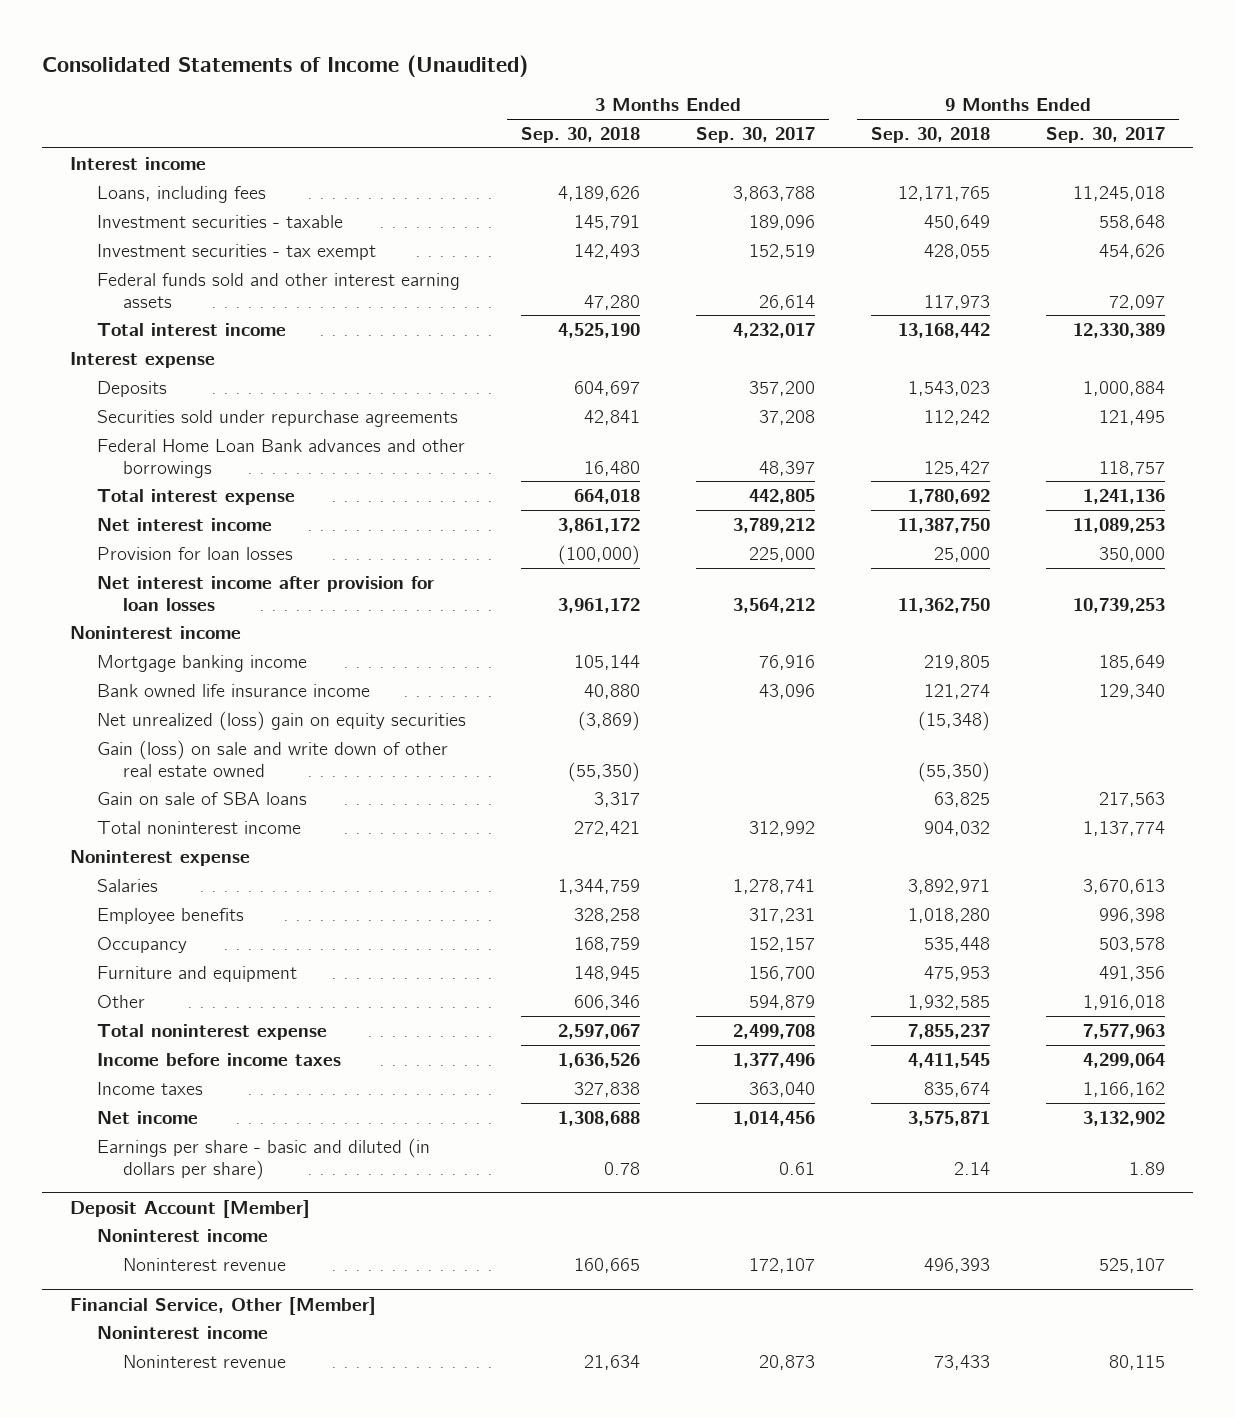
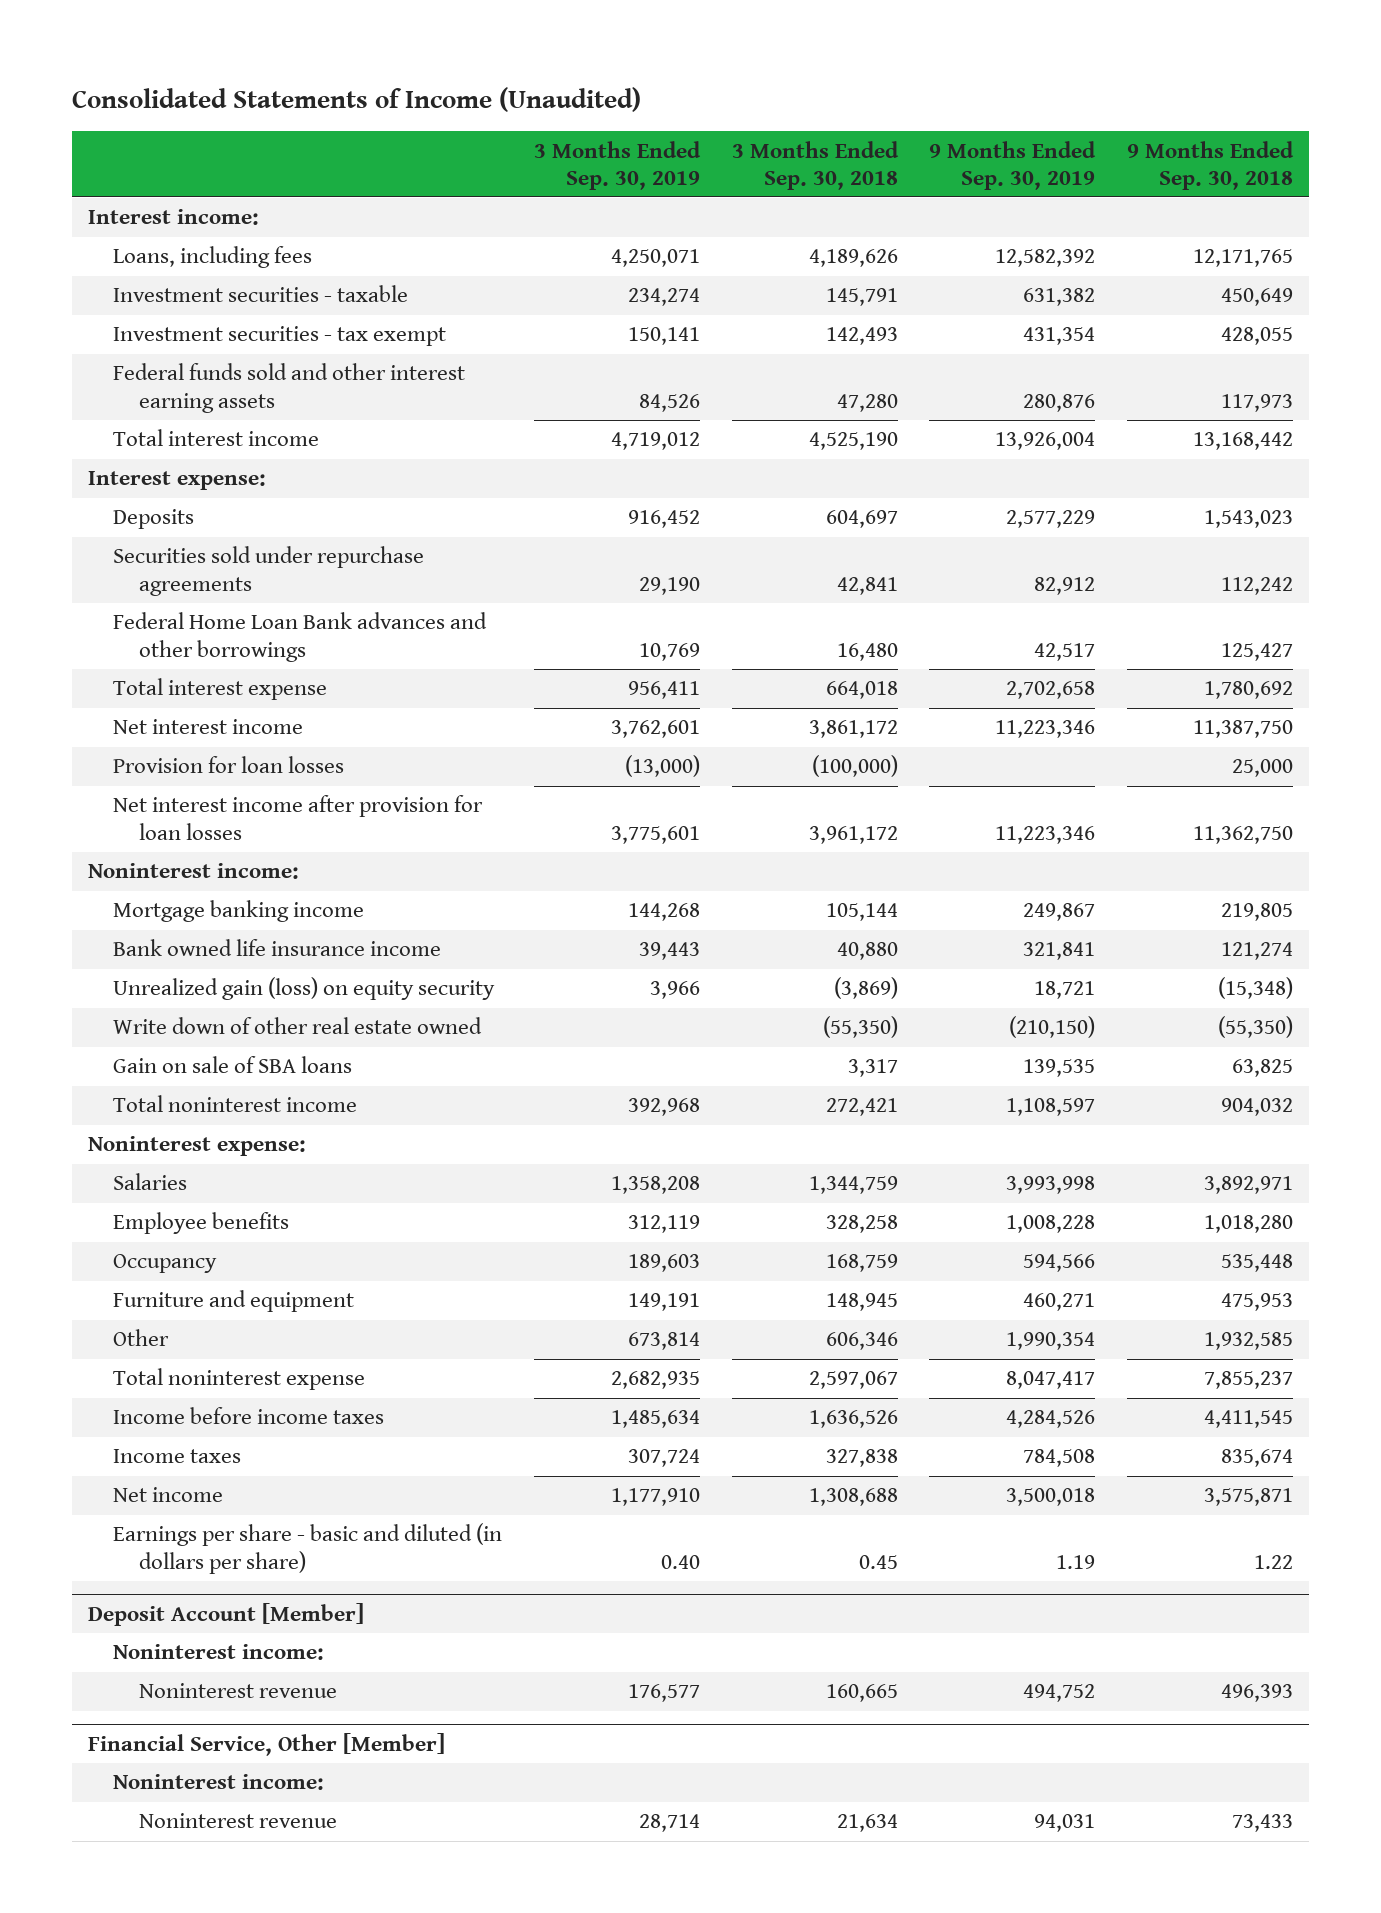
[696,127,816,144] Sep. 30, 2017 -> none
[1045,127,1165,144] Sep. 30, 2017 -> none
none -> [534,140,702,190] 3 Months Ended Sep. 30, 2019
none -> [929,140,1097,190] 9 Months Ended Sep. 30, 2019
[70,156,207,170] Interest income -> [87,209,259,226] Interest income:
[70,351,216,368] Interest expense -> [87,471,266,491] Interest expense:
[70,625,242,639] Noninterest income -> [87,863,299,880] Noninterest income:
[96,710,466,731] Net unrealized (loss) gain on equity securities -> [113,977,496,1001] Unrealized gain (loss) on equity security
[96,739,448,777] Gain (loss) on sale and write down of other real estate owned -> [113,1017,483,1035] Write down of other real estate owned
[70,849,251,866] Noninterest expense -> [87,1136,306,1157] Noninterest expense:
[604,1161,641,1175] 0.78 -> [858,1554,898,1569] 0.45
[953,1161,990,1175] 2.14 -> [1254,1554,1294,1569] 1.22
[96,1228,268,1242] Noninterest income -> [113,1644,325,1661] Noninterest income:
[96,1325,268,1339] Noninterest income -> [113,1774,325,1791] Noninterest income:

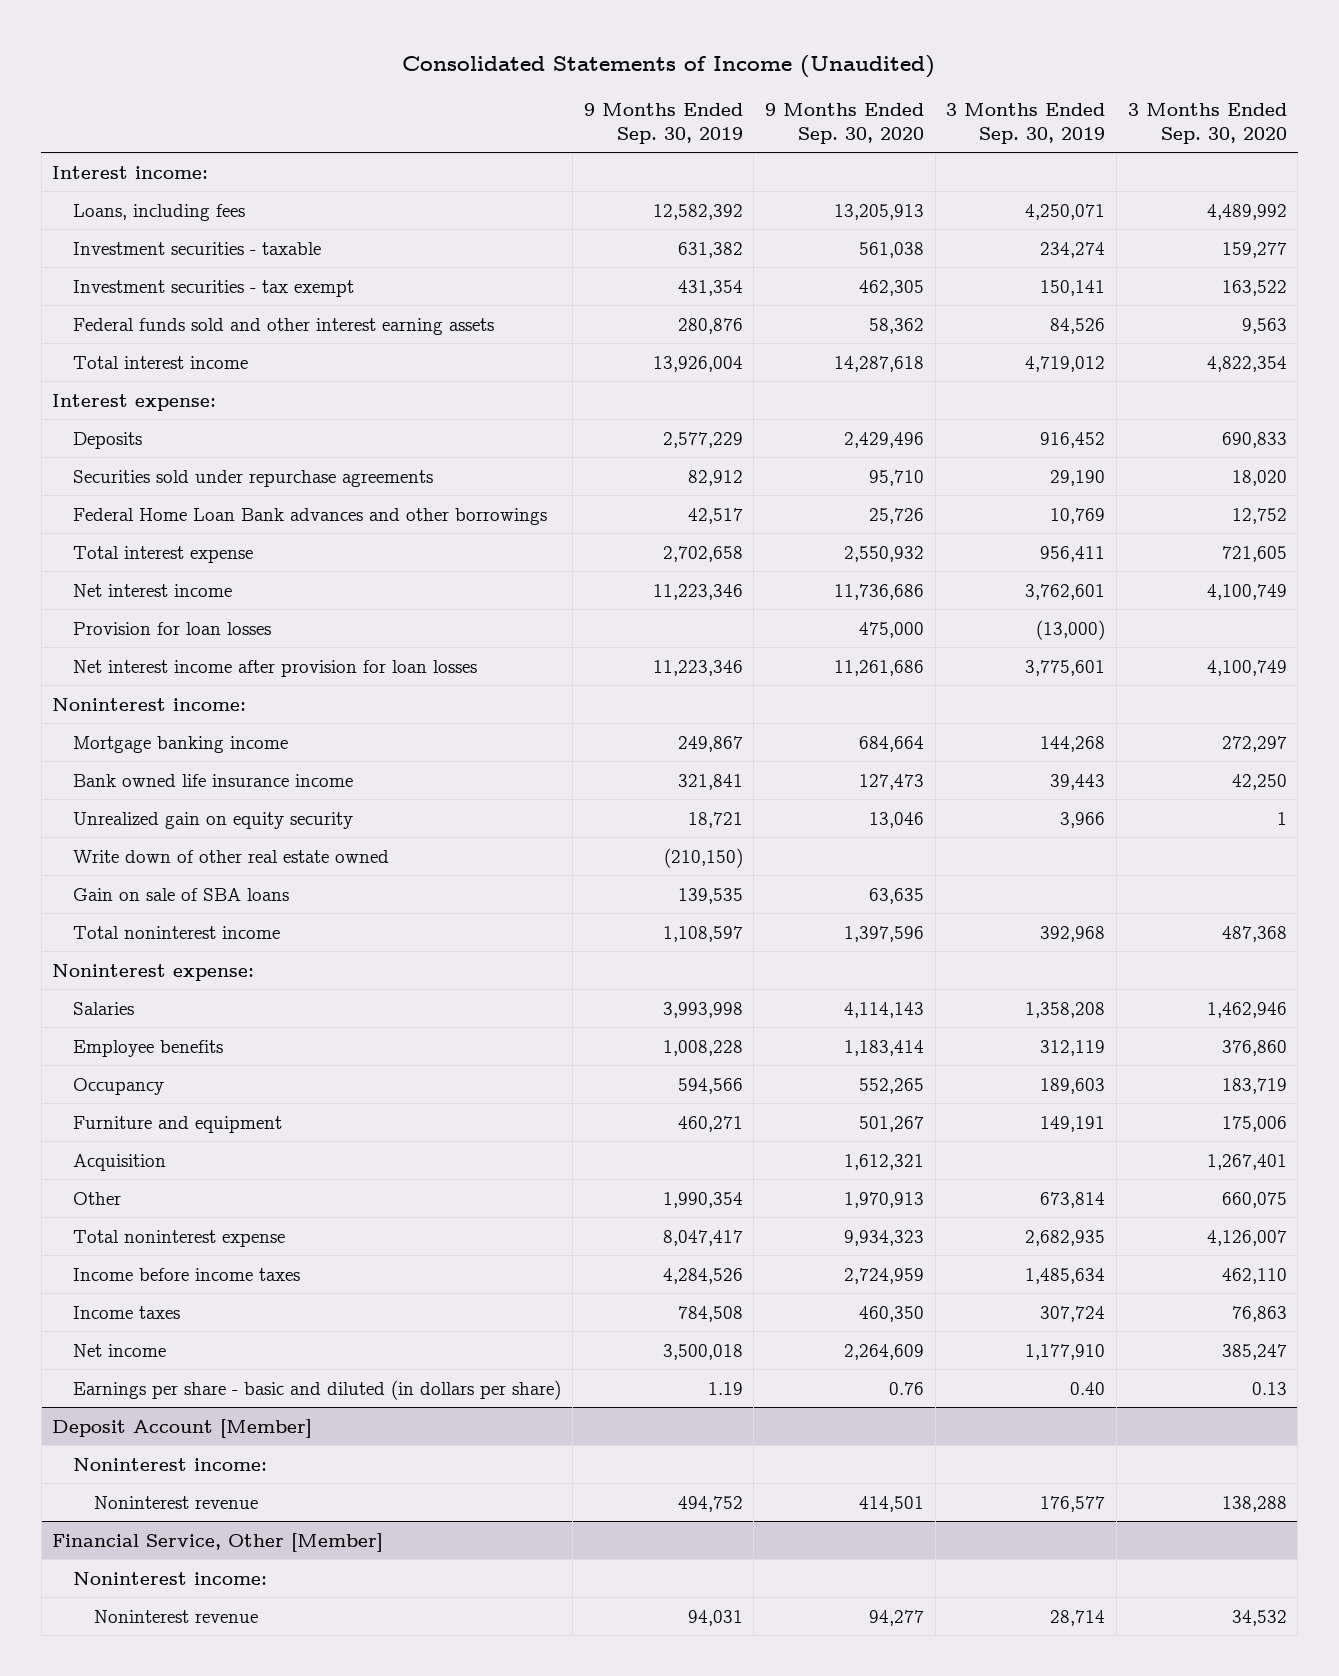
[731,140,899,190] 3 Months Ended Sep. 30, 2018 -> none
[1127,140,1295,190] 9 Months Ended Sep. 30, 2018 -> none
none -> [764,102,924,144] 9 Months Ended Sep. 30, 2020
none -> [1127,102,1287,144] 3 Months Ended Sep. 30, 2020
[113,977,496,1001] Unrealized gain (loss) on equity security -> [73,811,354,829] Unrealized gain on equity security
none -> [73,1153,167,1171] Acquisition

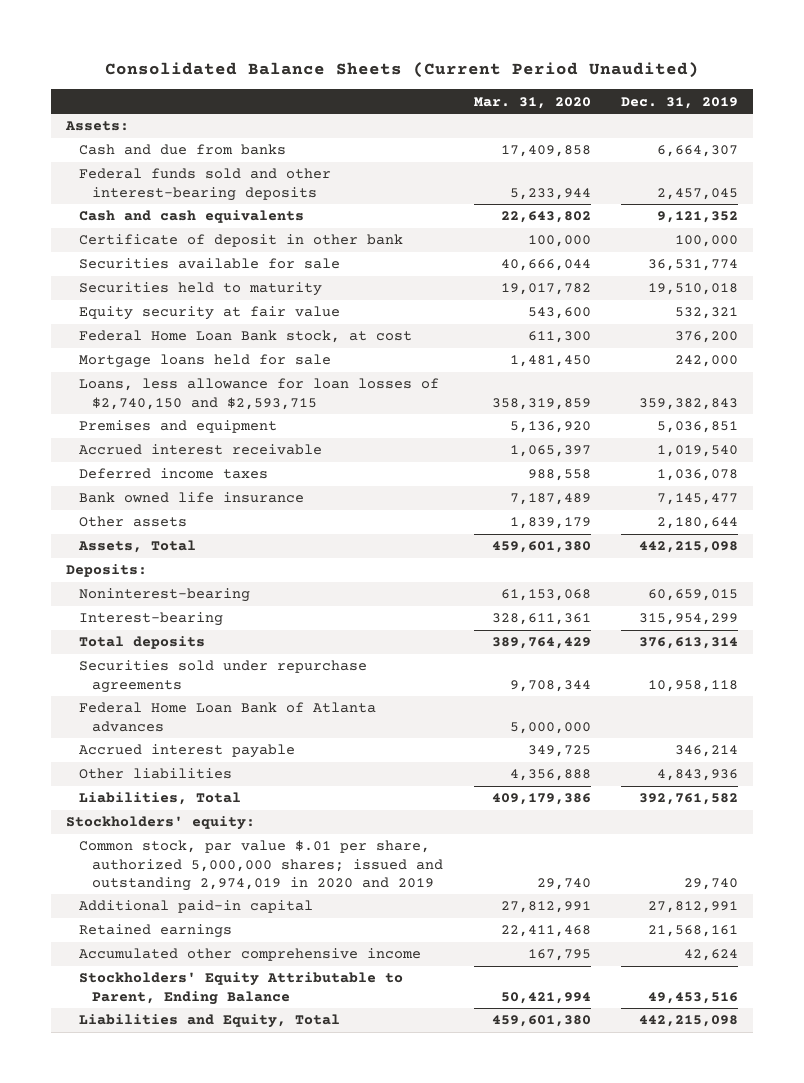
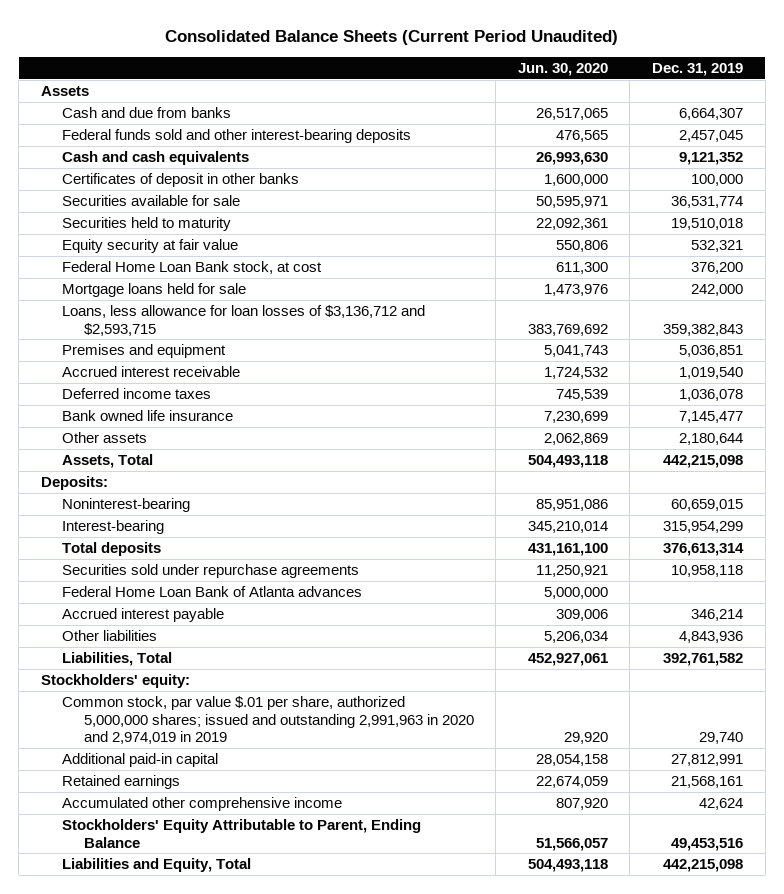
[473,96,591,109] Mar. 31, 2020 -> none
none -> [517,63,608,77] Jun. 30, 2020
[65,121,130,132] Assets: -> [40,86,89,97] Assets
[79,234,404,248] Certificate of deposit in other bank -> [62,173,300,188] Certificates of deposit in other banks
[79,378,440,410] Loans, less allowance for loan losses of $2,740,150 and $2,593,715 -> [62,305,426,336] Loans, less allowance for loan losses of $3,136,712 and $2,593,715
[79,840,444,891] Common stock, par value $.01 per share, authorized 5,000,000 shares; issued and outstanding 2,974,019 in 2020 and 2019 -> [62,696,474,744] Common stock, par value $.01 per share, authorized 5,000,000 shares; issued and outstanding 2,991,963 in 2020 and 2,974,019 in 2019

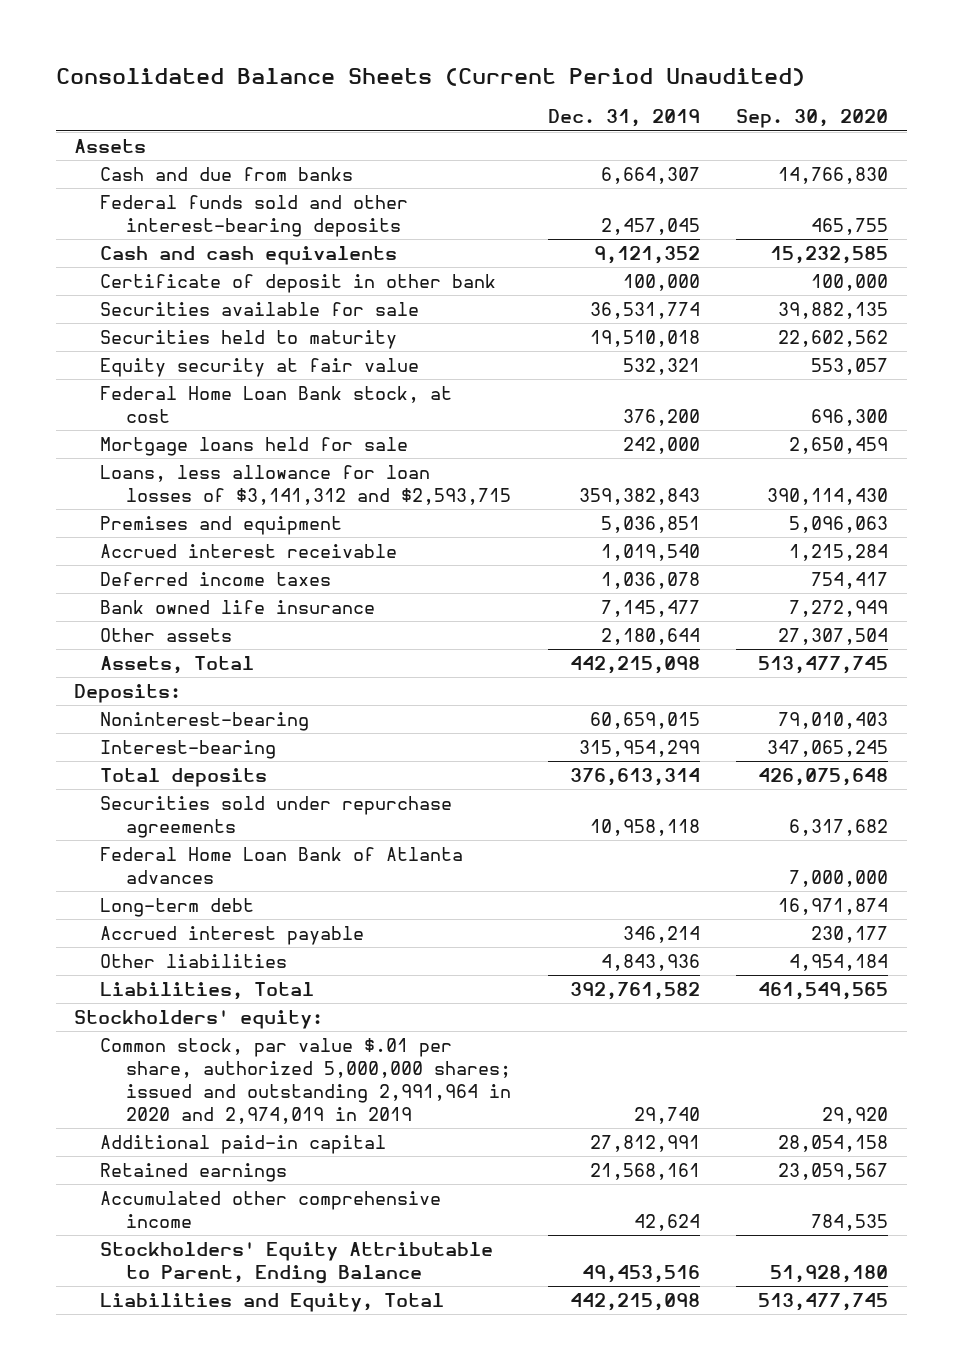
[517,63,608,77] Jun. 30, 2020 -> none
none -> [736,109,889,129] Sep. 30, 2020
[62,173,300,188] Certificates of deposit in other banks -> [100,273,497,293] Certificate of deposit in other bank
[62,305,426,336] Loans, less allowance for loan losses of $3,136,712 and $2,593,715 -> [100,464,511,506] Loans, less allowance for loan losses of $3,141,312 and $2,593,715
none -> [100,897,255,917] Long-term debt
[62,696,474,744] Common stock, par value $.01 per share, authorized 5,000,000 shares; issued and outstanding 2,991,963 in 2020 and 2,974,019 in 2019 -> [100,1037,511,1125] Common stock, par value $.01 per share, authorized 5,000,000 shares; issued and outstanding 2,991,964 in 2020 and 2,974,019 in 2019

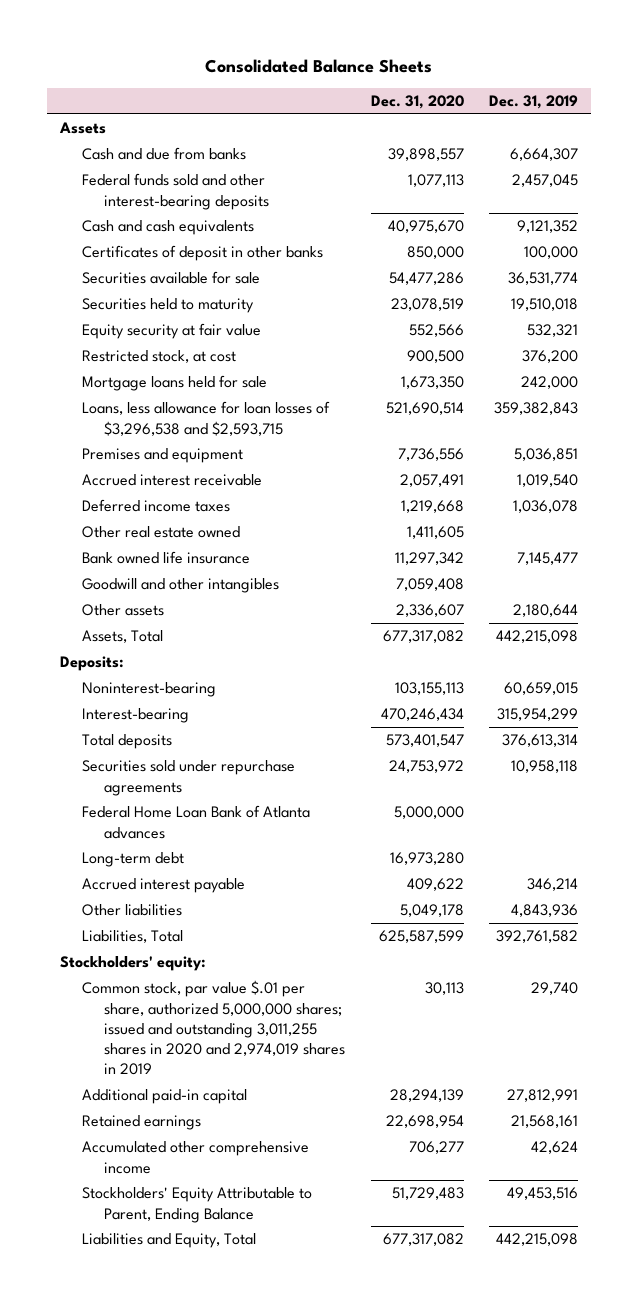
[56,68,806,87] Consolidated Balance Sheets (Current Period Unaudited) -> [205,58,433,73] Consolidated Balance Sheets
[736,109,889,129] Sep. 30, 2020 -> none
none -> [370,95,464,110] Dec. 31, 2020
[100,273,497,293] Certificate of deposit in other bank -> [82,245,324,262] Certificates of deposit in other banks
[100,385,453,424] Federal Home Loan Bank stock, at cost -> [82,350,237,364] Restricted stock, at cost
[100,464,511,506] Loans, less allowance for loan losses of $3,141,312 and $2,593,715 -> [82,401,331,436] Loans, less allowance for loan losses of $3,296,538 and $2,593,715
none -> [82,526,241,539] Other real estate owned
none -> [82,578,280,594] Goodwill and other intangibles
[100,1037,511,1125] Common stock, par value $.01 per share, authorized 5,000,000 shares; issued and outstanding 2,991,964 in 2020 and 2,974,019 in 2019 -> [82,980,346,1076] Common stock, par value $.01 per share, authorized 5,000,000 shares; issued and outstanding 3,011,255 shares in 2020 and 2,974,019 shares in 2019

